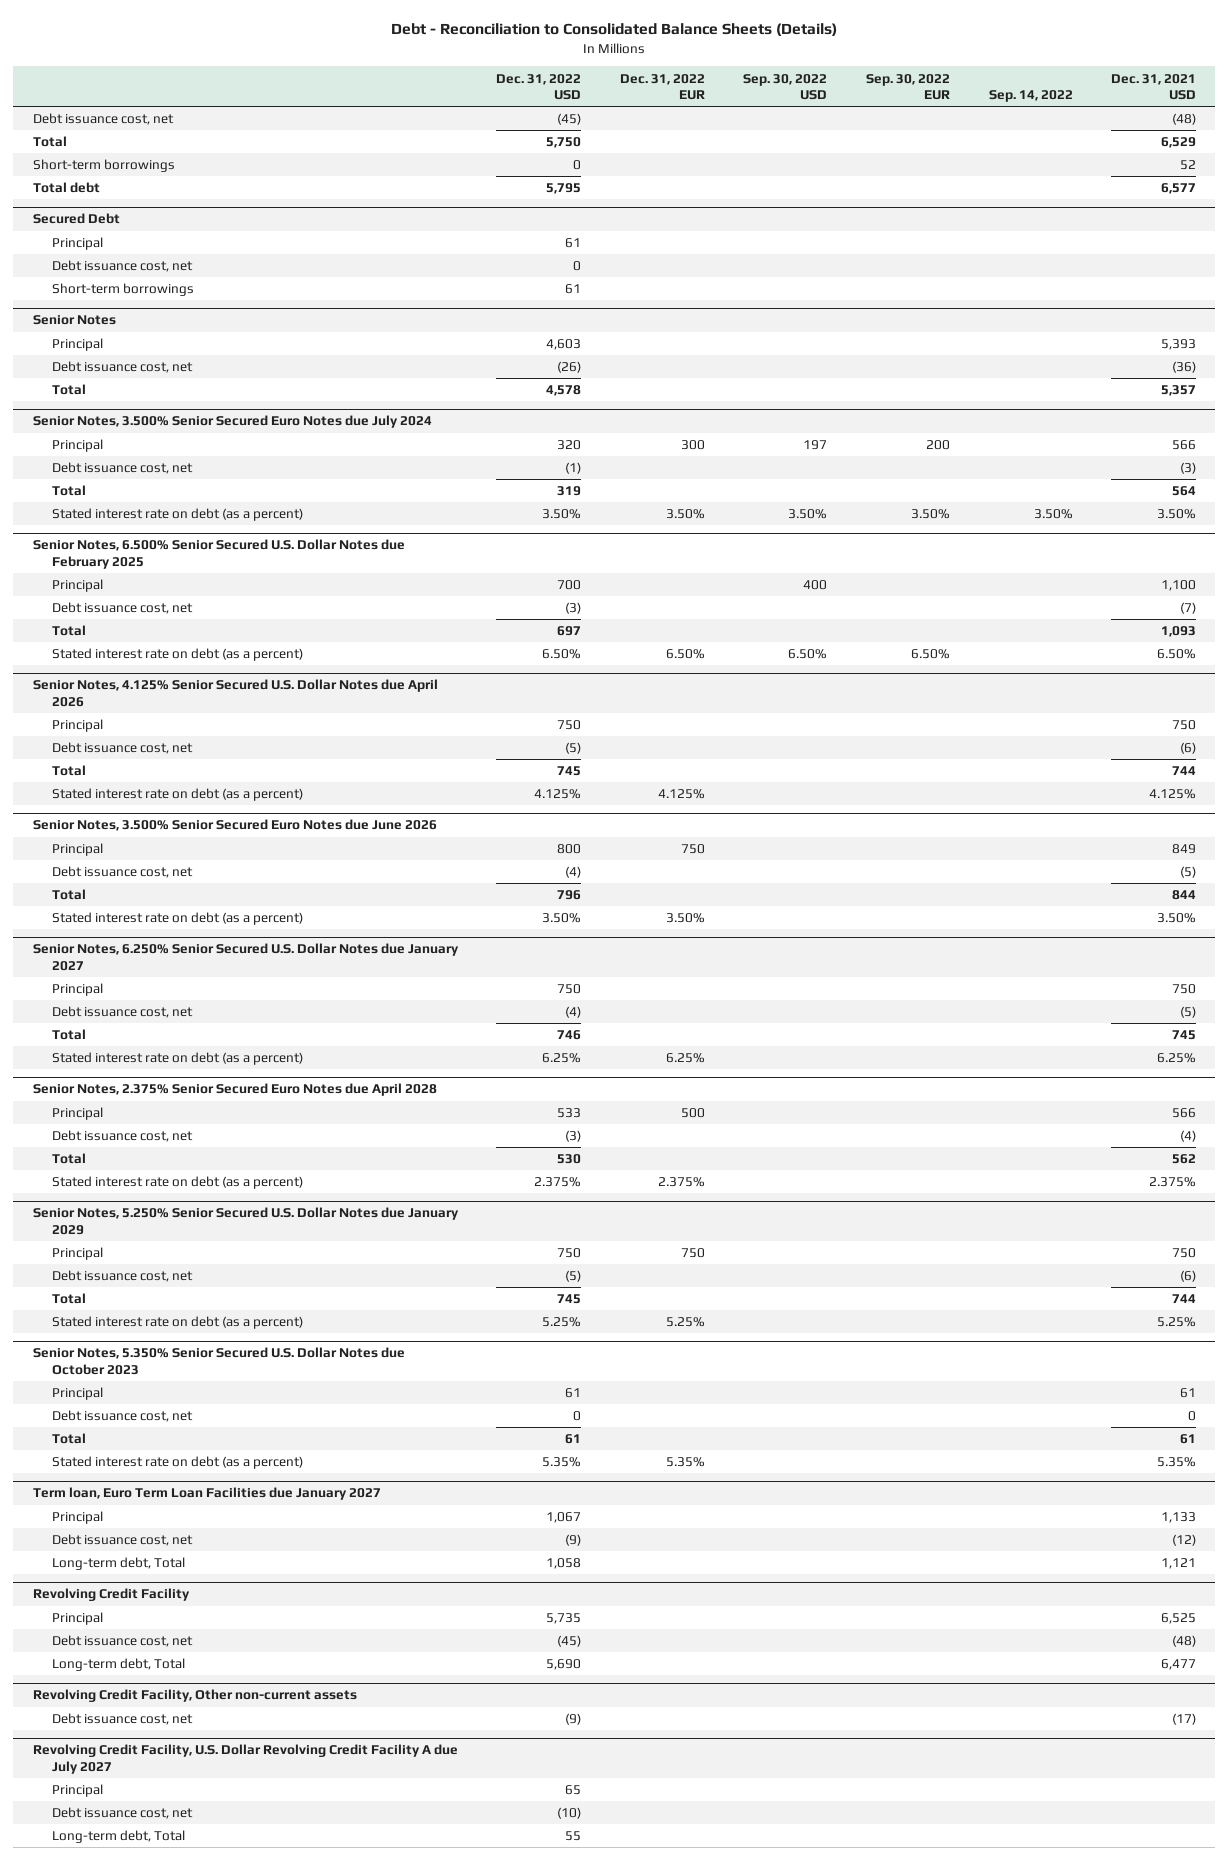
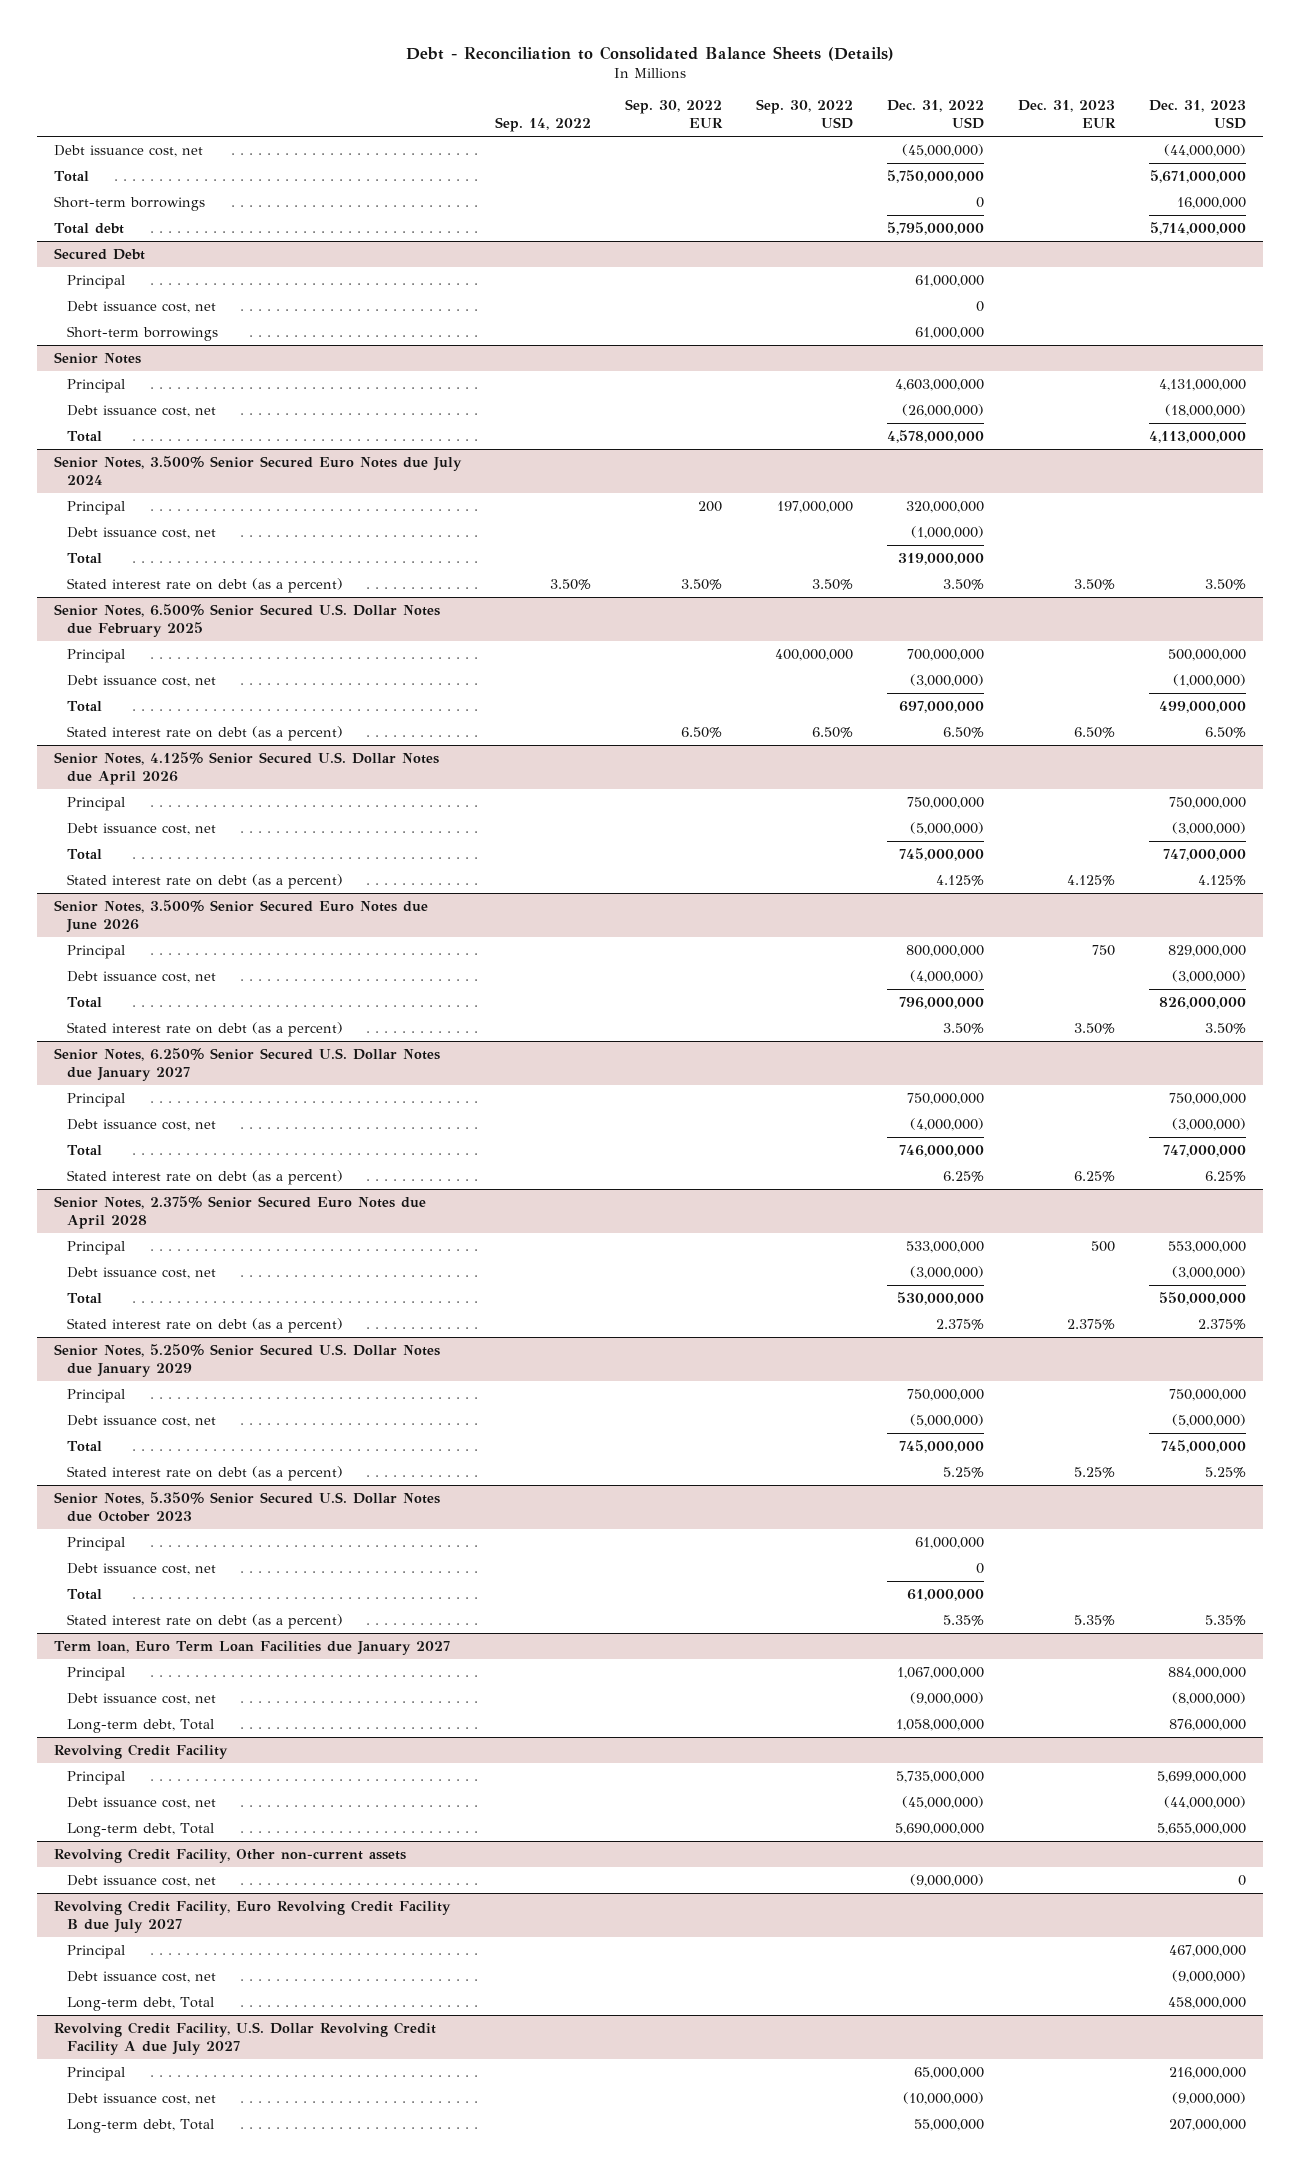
[619,73,705,100] Dec. 31, 2022 EUR -> none
[1111,73,1197,100] Dec. 31, 2021 USD -> none
none -> [1018,100,1117,129] Dec. 31, 2023 EUR
none -> [1149,100,1247,130] Dec. 31, 2023 USD
[557,113,582,126] (45) -> [902,143,985,157] (45,000,000)
[546,137,582,149] 5,750 -> [887,169,985,183] 5,750,000,000
[546,183,582,195] 5,795 -> [887,221,985,235] 5,795,000,000
[565,238,582,249] 61 -> [915,274,985,287] 61,000,000
[565,284,582,295] 61 -> [915,326,985,339] 61,000,000
[546,339,582,351] 4,603 -> [895,378,985,391] 4,603,000,000
[557,361,582,374] (26) -> [902,403,985,417] (26,000,000)
[546,385,582,397] 4,578 -> [887,429,985,443] 4,578,000,000
[557,440,582,451] 320 -> [906,500,985,513] 320,000,000
[803,440,828,451] 197 -> [777,500,854,513] 197,000,000
[565,462,582,475] (1) -> [911,525,985,539] (1,000,000)
[557,486,582,497] 319 -> [898,552,985,565] 319,000,000
[557,580,582,591] 700 -> [907,648,985,661] 700,000,000
[803,580,828,591] 400 -> [775,648,854,661] 400,000,000
[565,602,582,615] (3) -> [910,673,985,687] (3,000,000)
[557,626,582,637] 697 -> [899,700,985,713] 697,000,000
[557,720,582,731] 750 -> [907,796,985,809] 750,000,000
[565,742,582,755] (5) -> [910,821,985,835] (5,000,000)
[557,766,582,777] 745 -> [899,847,985,861] 745,000,000
[557,844,582,855] 800 -> [906,944,985,957] 800,000,000
[565,866,582,879] (4) -> [910,969,985,983] (4,000,000)
[557,890,582,901] 796 -> [899,996,985,1009] 796,000,000
[557,984,582,995] 750 -> [907,1092,985,1105] 750,000,000
[565,1006,582,1019] (4) -> [910,1117,985,1131] (4,000,000)
[557,1030,582,1041] 746 -> [899,1144,985,1157] 746,000,000
[557,1108,582,1119] 533 -> [906,1240,985,1253] 533,000,000
[565,1130,582,1143] (3) -> [910,1265,985,1279] (3,000,000)
[557,1154,582,1165] 530 -> [897,1291,985,1305] 530,000,000
[557,1248,582,1259] 750 -> [907,1388,985,1401] 750,000,000
[565,1270,582,1283] (5) -> [910,1413,985,1427] (5,000,000)
[557,1294,582,1305] 745 -> [899,1439,985,1453] 745,000,000
[565,1388,582,1399] 61 -> [915,1536,985,1549] 61,000,000
[565,1434,582,1445] 61 -> [907,1588,985,1601] 61,000,000
[546,1512,582,1524] 1,067 -> [897,1666,985,1679] 1,067,000,000
[565,1534,582,1547] (9) -> [910,1691,985,1705] (9,000,000)
[546,1558,582,1570] 1,058 -> [896,1718,985,1731] 1,058,000,000
[546,1613,582,1625] 5,735 -> [896,1770,985,1783] 5,735,000,000
[557,1635,582,1648] (45) -> [902,1795,985,1809] (45,000,000)
[546,1659,582,1671] 5,690 -> [895,1822,985,1835] 5,690,000,000
[565,1713,582,1726] (9) -> [910,1873,985,1887] (9,000,000)
none -> [53,1899,451,1933] Revolving Credit Facility, Euro Revolving Credit Facility B due July 2027
none -> [67,1944,126,1959] Principal
none -> [67,1970,217,1983] Debt issuance cost, net
none -> [67,1996,215,2011] Long-term debt, Total
[565,1785,582,1796] 65 -> [914,2066,985,2079] 65,000,000
[557,1807,582,1820] (10) -> [903,2091,985,2105] (10,000,000)
[565,1831,582,1842] 55 -> [914,2118,985,2131] 55,000,000

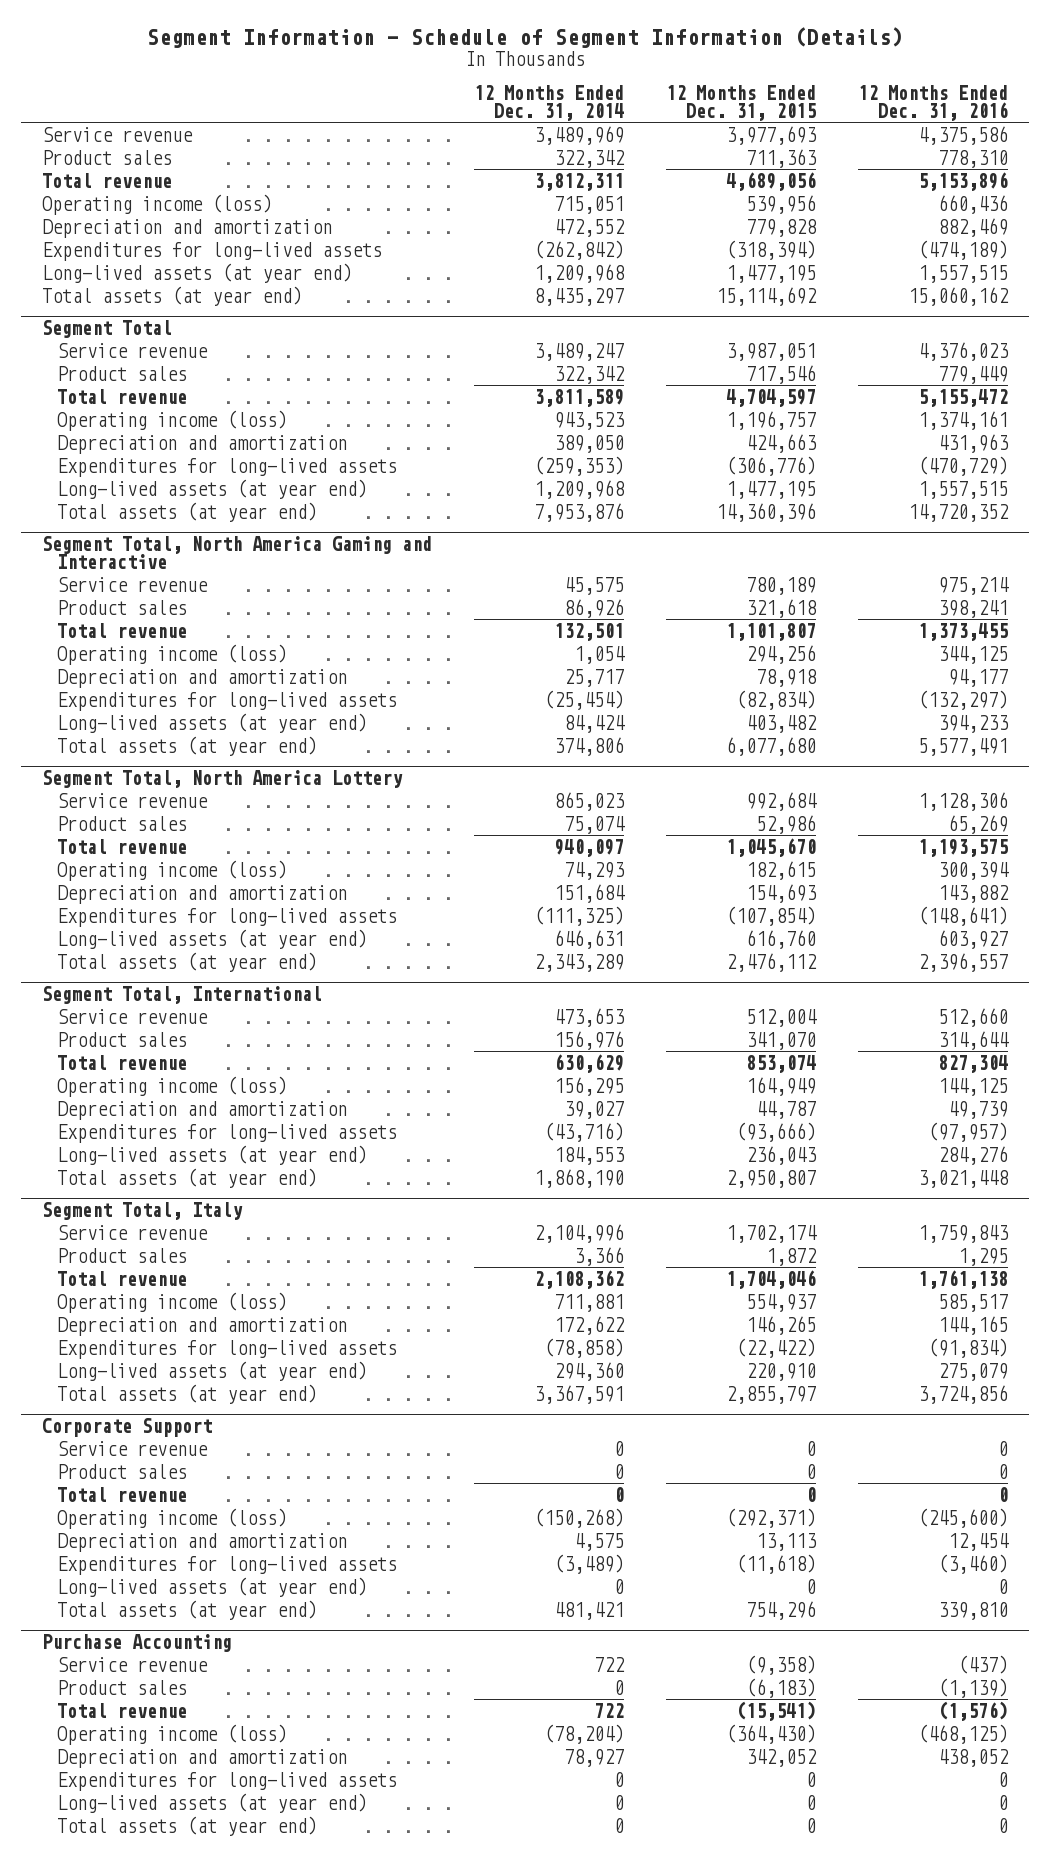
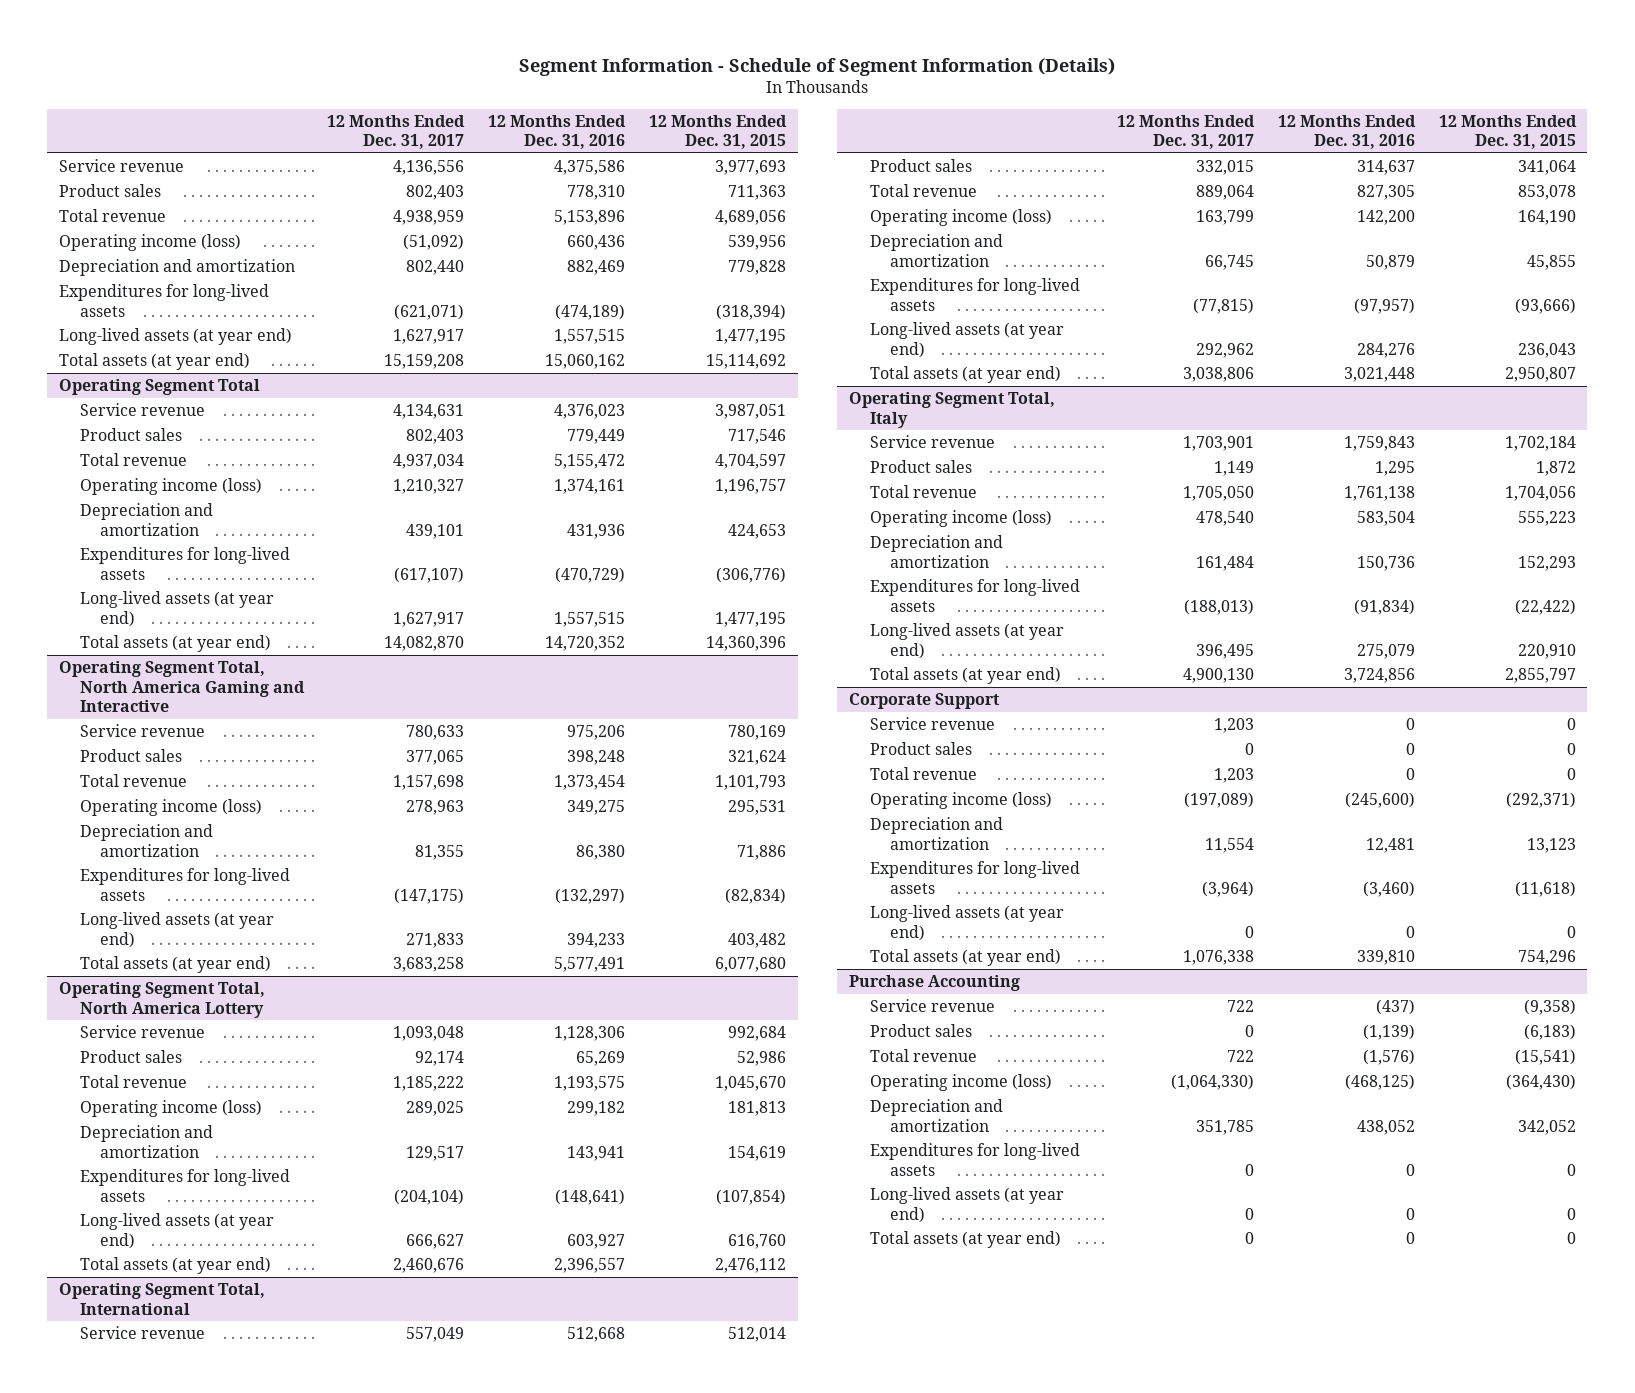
[474,84,625,121] 12 Months Ended Dec. 31, 2014 -> none
none -> [327,114,466,150] 12 Months Ended Dec. 31, 2017
[42,319,173,338] Segment Total -> [58,379,260,396] Operating Segment Total
[746,433,818,453] 424,663 -> [727,523,786,539] 424,653
[938,433,1010,453] 431,963 -> [567,523,626,539] 431,936
[42,535,433,569] Segment Total, North America Gaming and Interactive -> [58,661,305,713] Operating Segment Total, North America Gaming and Interactive
[746,576,817,595] 780,189 -> [727,725,786,741] 780,169
[938,576,1010,595] 975,214 -> [567,725,626,741] 975,206
[746,598,818,618] 321,618 -> [727,750,786,766] 321,624
[938,599,1009,618] 398,241 -> [567,750,626,766] 398,248
[726,622,817,641] 1,101,807 -> [714,775,786,791] 1,101,793
[918,622,1009,641] 1,373,455 -> [554,775,626,791] 1,373,454
[746,644,817,664] 294,256 -> [727,800,786,816] 295,531
[938,645,1009,664] 344,125 -> [567,800,626,816] 349,275
[756,668,818,687] 78,918 -> [736,844,786,860] 71,886
[948,668,1009,687] 94,177 -> [576,844,626,860] 86,380
[42,769,404,788] Segment Total, North America Lottery -> [58,982,265,1018] Operating Segment Total, North America Lottery
[746,860,817,880] 182,615 -> [727,1101,786,1117] 181,813
[938,861,1010,880] 300,394 -> [567,1101,626,1117] 299,182
[746,883,818,903] 154,693 -> [727,1145,786,1161] 154,619
[938,884,1010,903] 143,882 -> [567,1145,626,1161] 143,941
[42,985,323,1004] Segment Total, International -> [58,1283,265,1315] Operating Segment Total, International
[746,1008,818,1027] 512,004 -> [727,1327,786,1343] 512,014
[938,1007,1009,1027] 512,660 -> [567,1327,626,1343] 512,668
[746,1031,817,1050] 341,070 -> [1517,160,1576,176] 341,064
[938,1030,1010,1050] 314,644 -> [1356,160,1415,176] 314,637
[746,1054,817,1073] 853,074 -> [1517,185,1576,201] 853,078
[938,1054,1009,1073] 827,304 -> [1356,185,1415,201] 827,305
[746,1076,817,1096] 164,949 -> [1517,210,1576,226] 164,190
[938,1077,1009,1096] 144,125 -> [1356,210,1415,226] 142,200
[756,1100,817,1119] 44,787 -> [1526,254,1576,270] 45,855
[948,1100,1009,1119] 49,739 -> [1365,254,1415,270] 50,879
[42,1201,244,1220] Segment Total, Italy -> [848,392,1055,428] Operating Segment Total, Italy
[726,1224,818,1243] 1,702,174 -> [1504,436,1576,452] 1,702,184
[726,1269,817,1289] 1,704,046 -> [1504,486,1576,502] 1,704,056
[746,1293,817,1312] 554,937 -> [1517,511,1576,527] 555,223
[938,1293,1009,1312] 585,517 -> [1356,511,1415,527] 583,504
[746,1315,817,1335] 146,265 -> [1517,555,1576,571] 152,293
[938,1315,1009,1335] 144,165 -> [1356,555,1415,571] 150,736
[756,1532,818,1551] 13,113 -> [1526,837,1576,853] 13,123
[948,1532,1010,1551] 12,454 -> [1365,837,1415,853] 12,481

